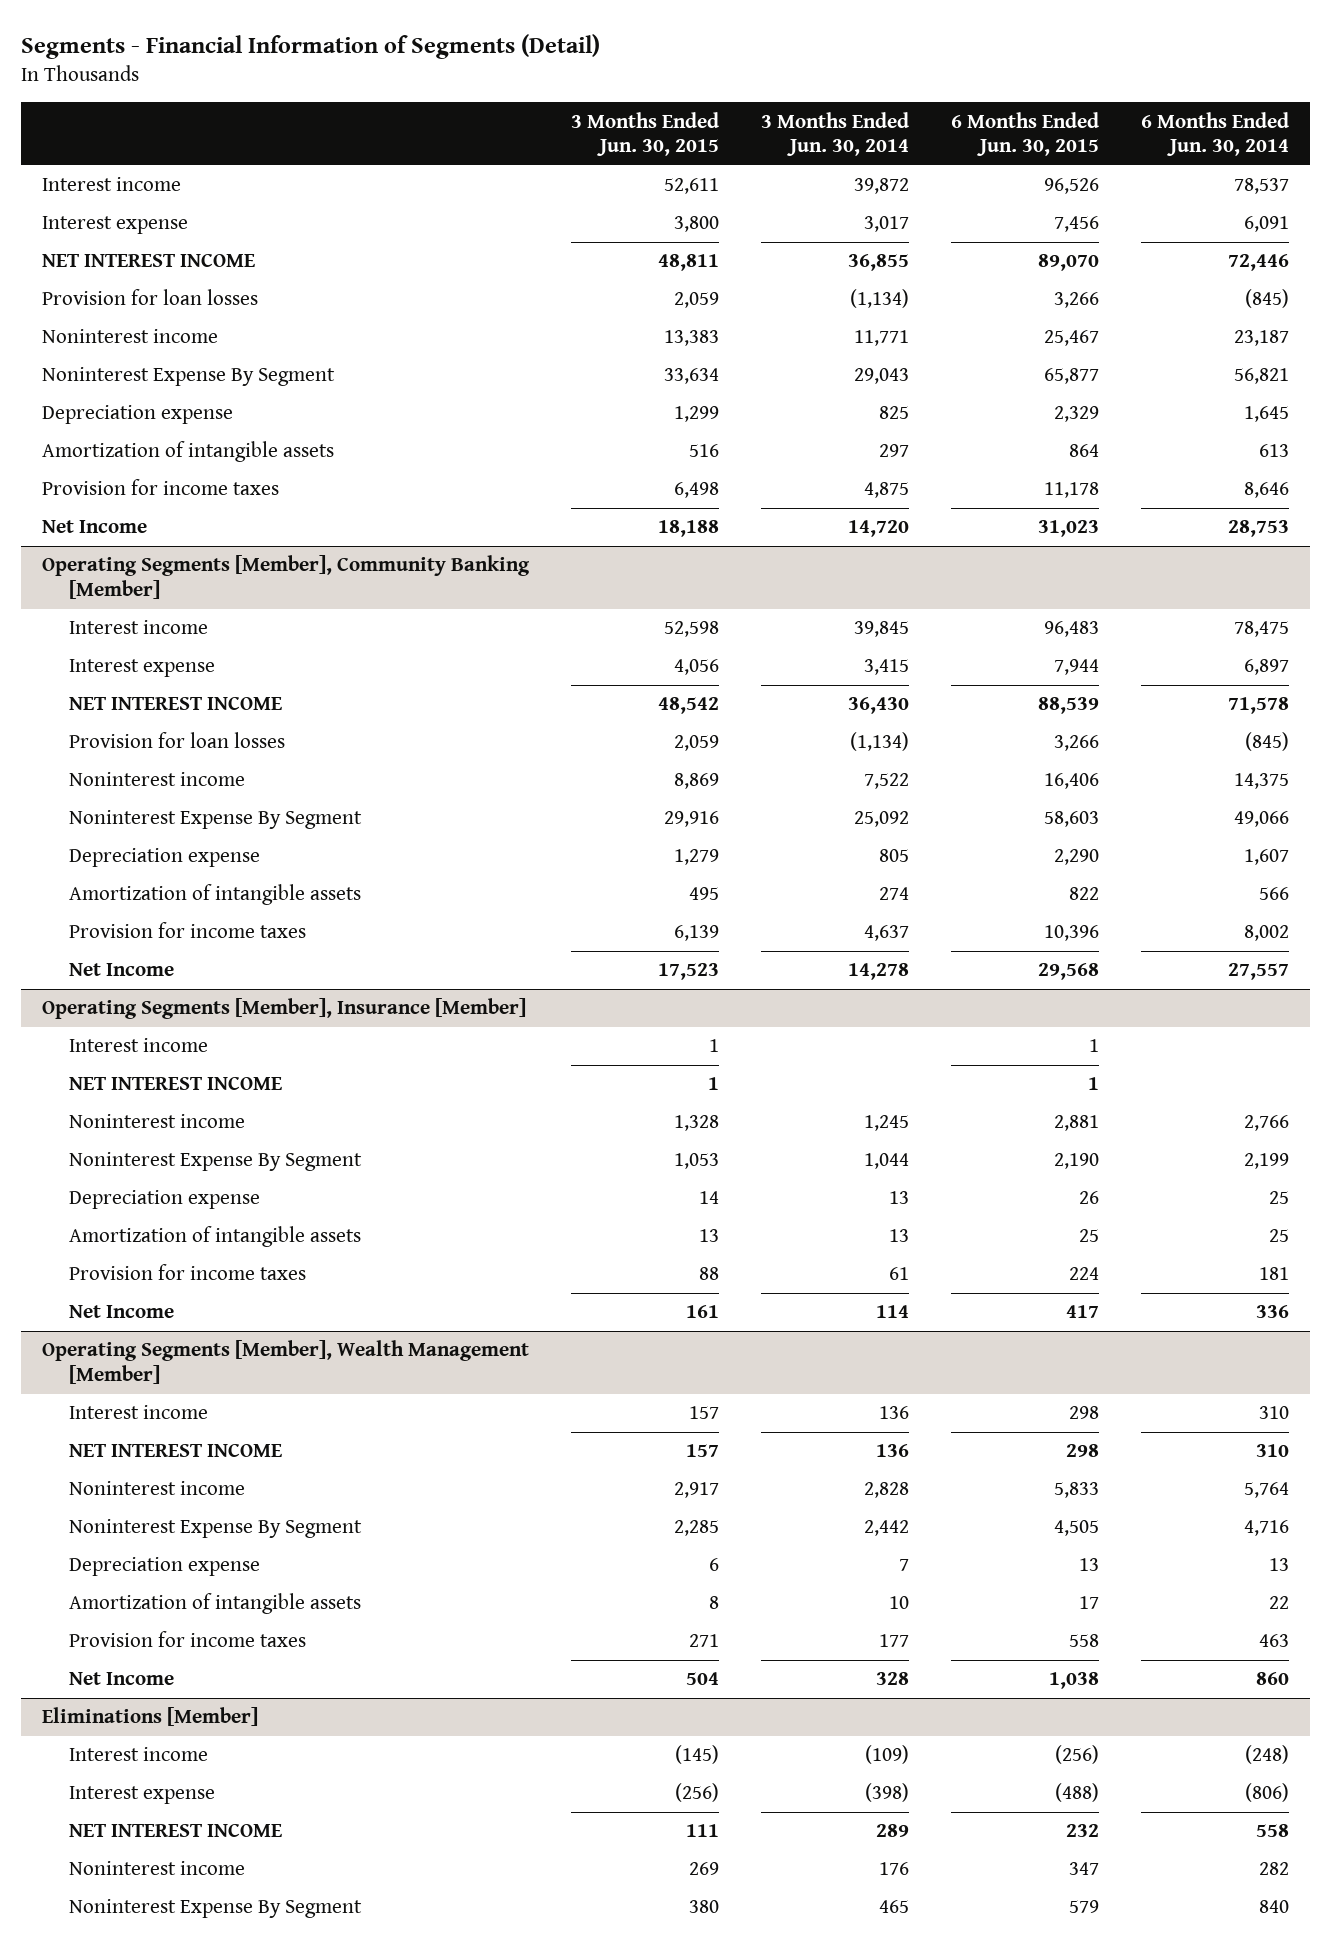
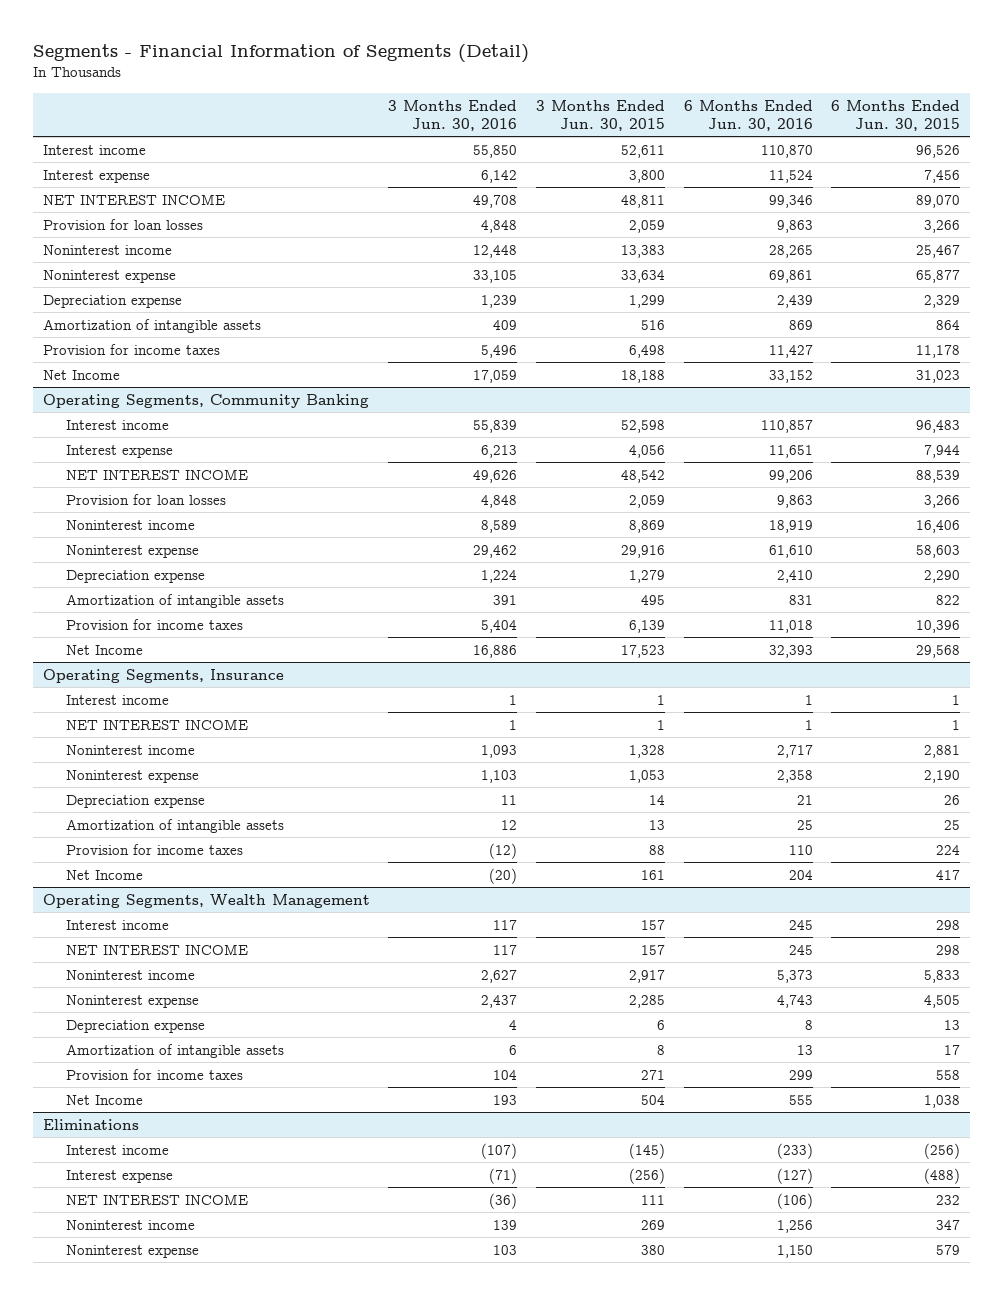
[760,111,909,157] 3 Months Ended Jun. 30, 2014 -> none
[1140,111,1289,157] 6 Months Ended Jun. 30, 2014 -> none
none -> [388,99,518,131] 3 Months Ended Jun. 30, 2016
none -> [683,99,813,131] 6 Months Ended Jun. 30, 2016
[41,367,335,387] Noninterest Expense By Segment -> [42,269,176,283] Noninterest expense
[41,555,530,600] Operating Segments [Member], Community Banking [Member] -> [42,393,369,408] Operating Segments, Community Banking
[69,810,363,830] Noninterest Expense By Segment -> [66,544,200,558] Noninterest expense
[41,998,526,1020] Operating Segments [Member], Insurance [Member] -> [42,668,284,683] Operating Segments, Insurance
[69,1152,363,1172] Noninterest Expense By Segment -> [66,769,200,783] Noninterest expense
[41,1340,529,1385] Operating Segments [Member], Wealth Management [Member] -> [42,893,370,908] Operating Segments, Wealth Management
[69,1519,363,1539] Noninterest Expense By Segment -> [66,994,200,1008] Noninterest expense
[41,1707,258,1727] Eliminations [Member] -> [42,1118,139,1130] Eliminations
[69,1899,363,1919] Noninterest Expense By Segment -> [66,1244,200,1258] Noninterest expense

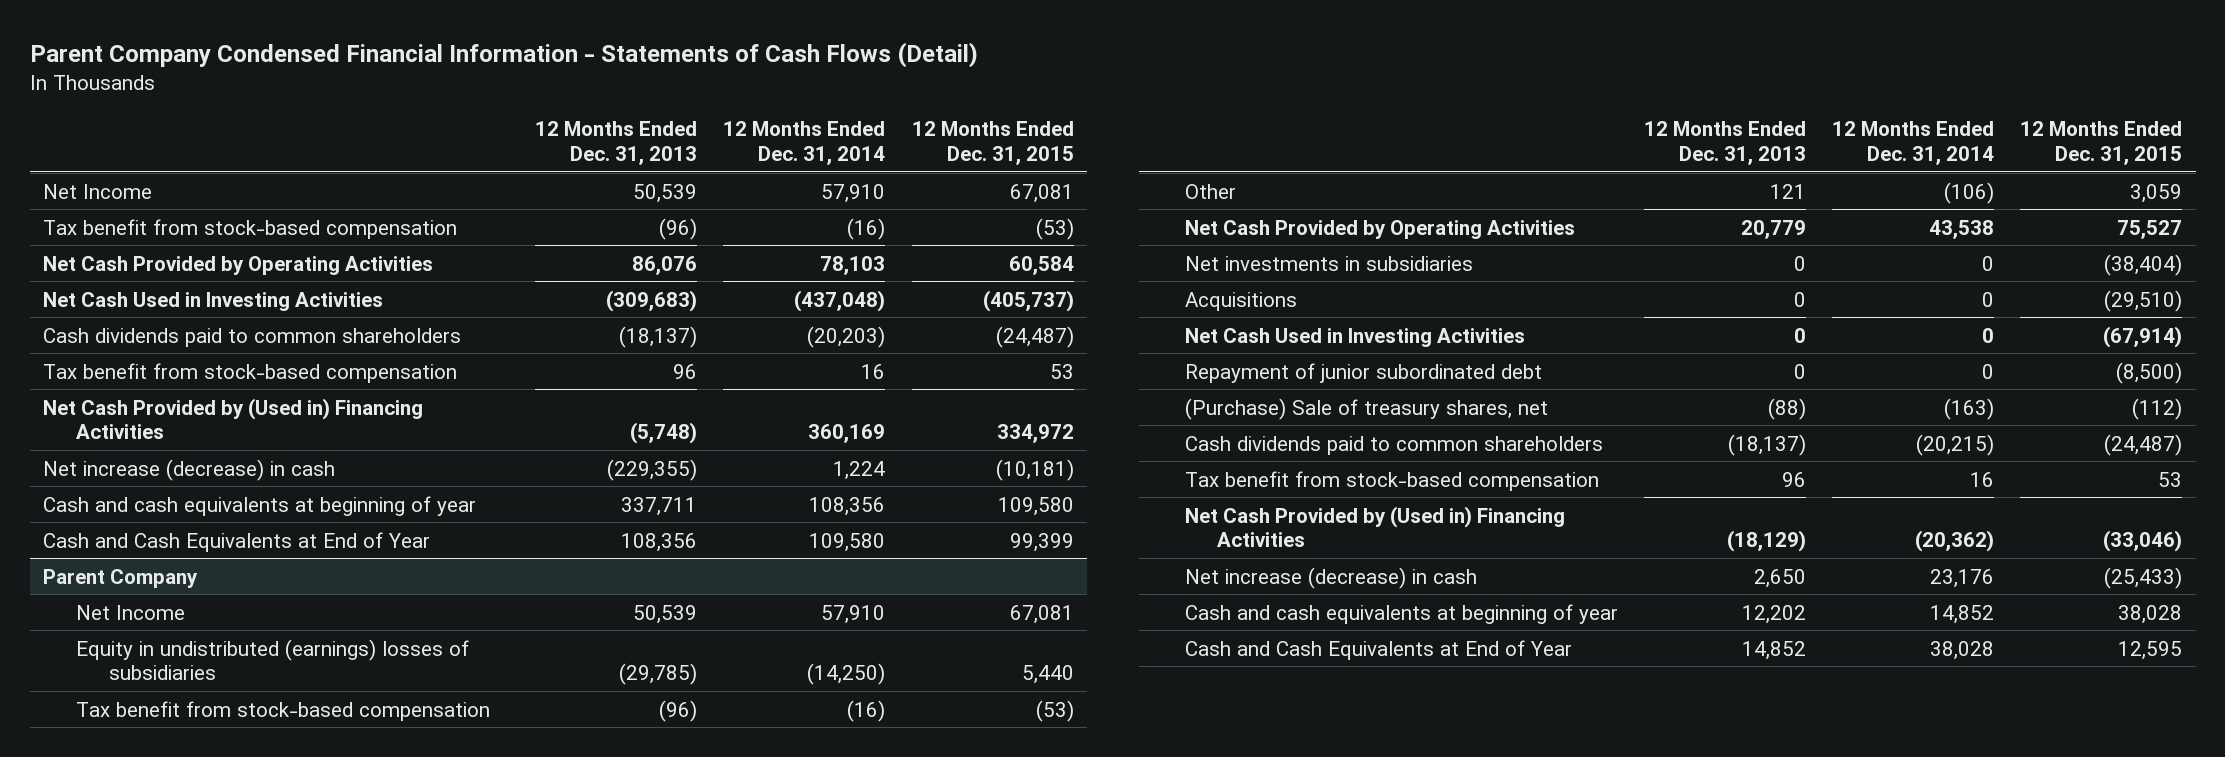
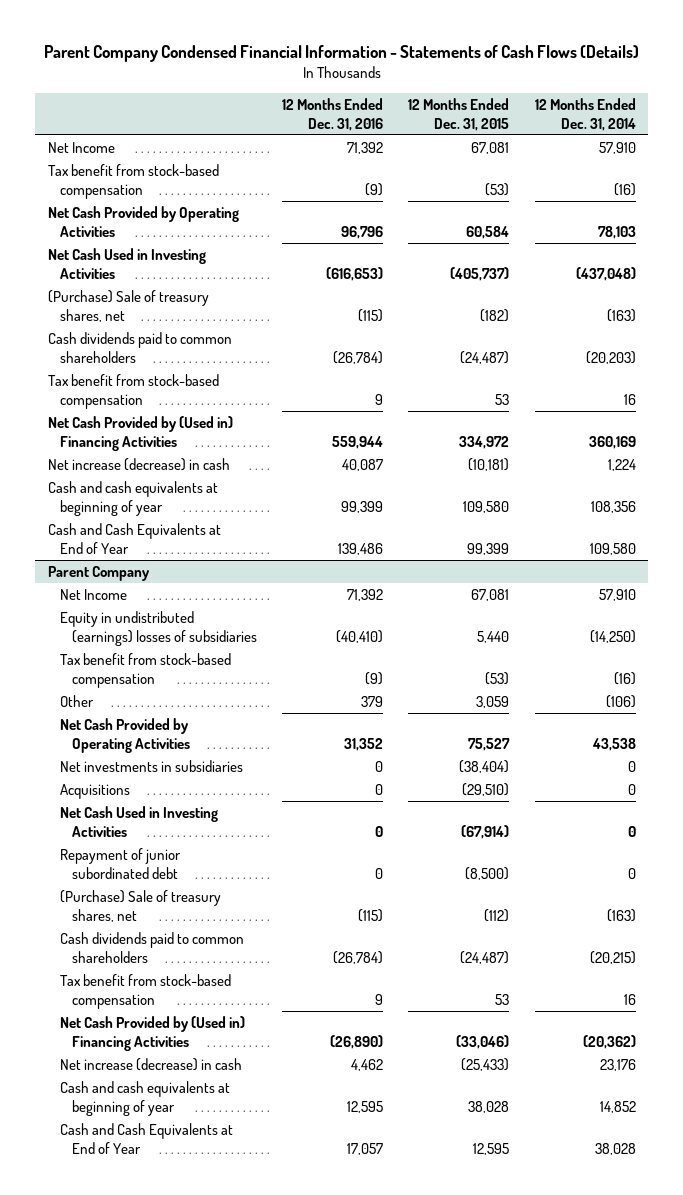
[29,42,978,69] Parent Company Condensed Financial Information - Statements of Cash Flows (Detail) -> [43,45,639,63] Parent Company Condensed Financial Information - Statements of Cash Flows (Details)
[535,121,698,165] 12 Months Ended Dec. 31, 2013 -> none
none -> [282,97,384,131] 12 Months Ended Dec. 31, 2016
none -> [47,289,209,322] (Purchase) Sale of treasury shares, net

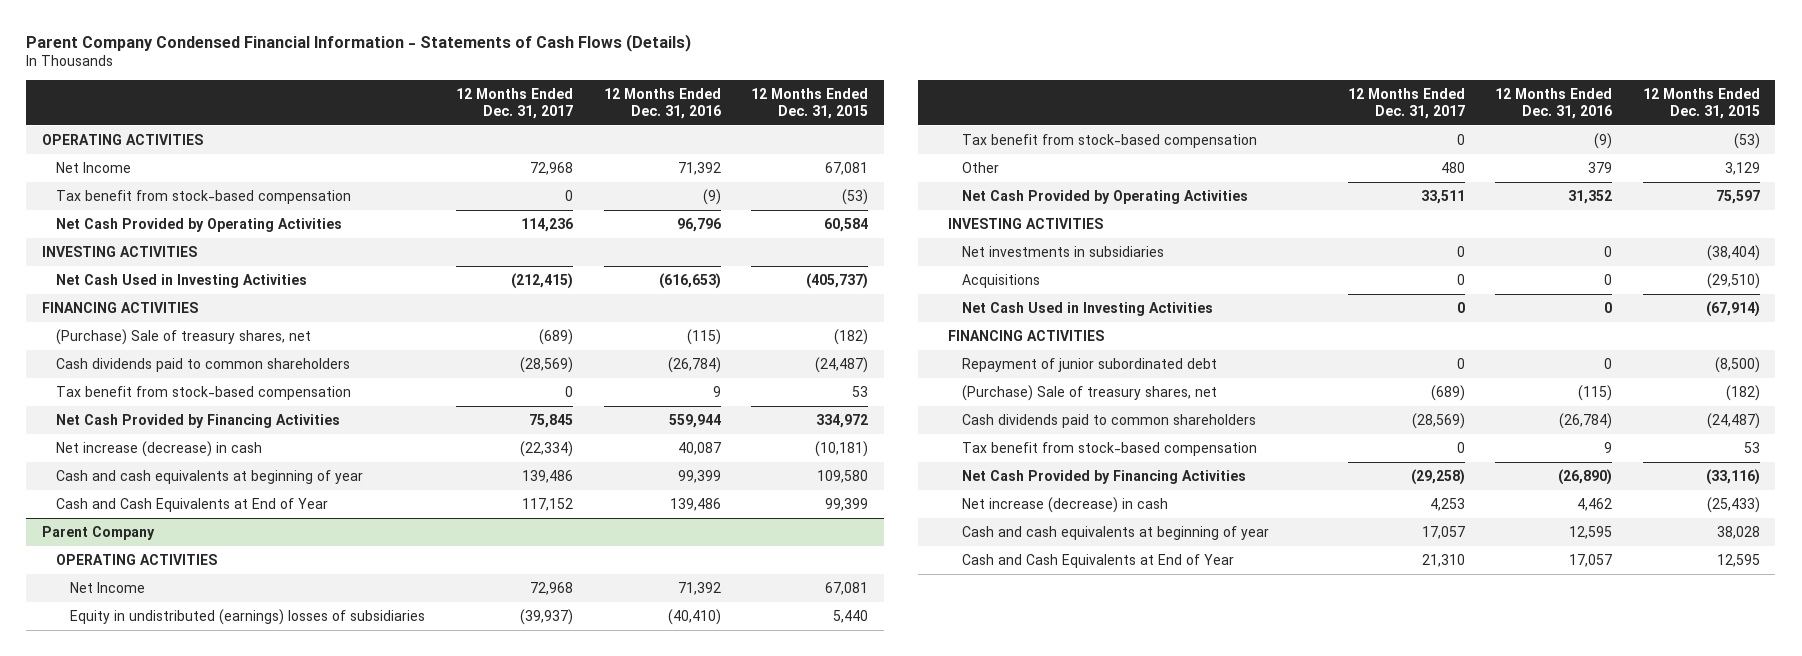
[534,97,636,131] 12 Months Ended Dec. 31, 2014 -> none
none -> [456,87,574,119] 12 Months Ended Dec. 31, 2017
none -> [41,133,203,145] OPERATING ACTIVITIES
none -> [41,245,197,257] INVESTING ACTIVITIES
none -> [41,301,198,313] FINANCING ACTIVITIES
[47,415,233,451] Net Cash Provided by (Used in) Financing Activities -> [56,413,341,428] Net Cash Provided by Financing Activities
none -> [56,553,218,565] OPERATING ACTIVITIES
[476,695,510,708] 3,059 -> [1725,161,1761,175] 3,129
[468,737,511,751] 75,527 -> [1716,189,1761,204] 75,597
none -> [947,217,1103,229] INVESTING ACTIVITIES
none -> [947,329,1104,341] FINANCING ACTIVITIES
[484,908,510,922] (112) -> [1726,384,1761,401] (182)
[59,1015,245,1051] Net Cash Provided by (Used in) Financing Activities -> [962,469,1247,484] Net Cash Provided by Financing Activities
[456,1034,510,1049] (33,046) -> [1706,468,1761,485] (33,116)

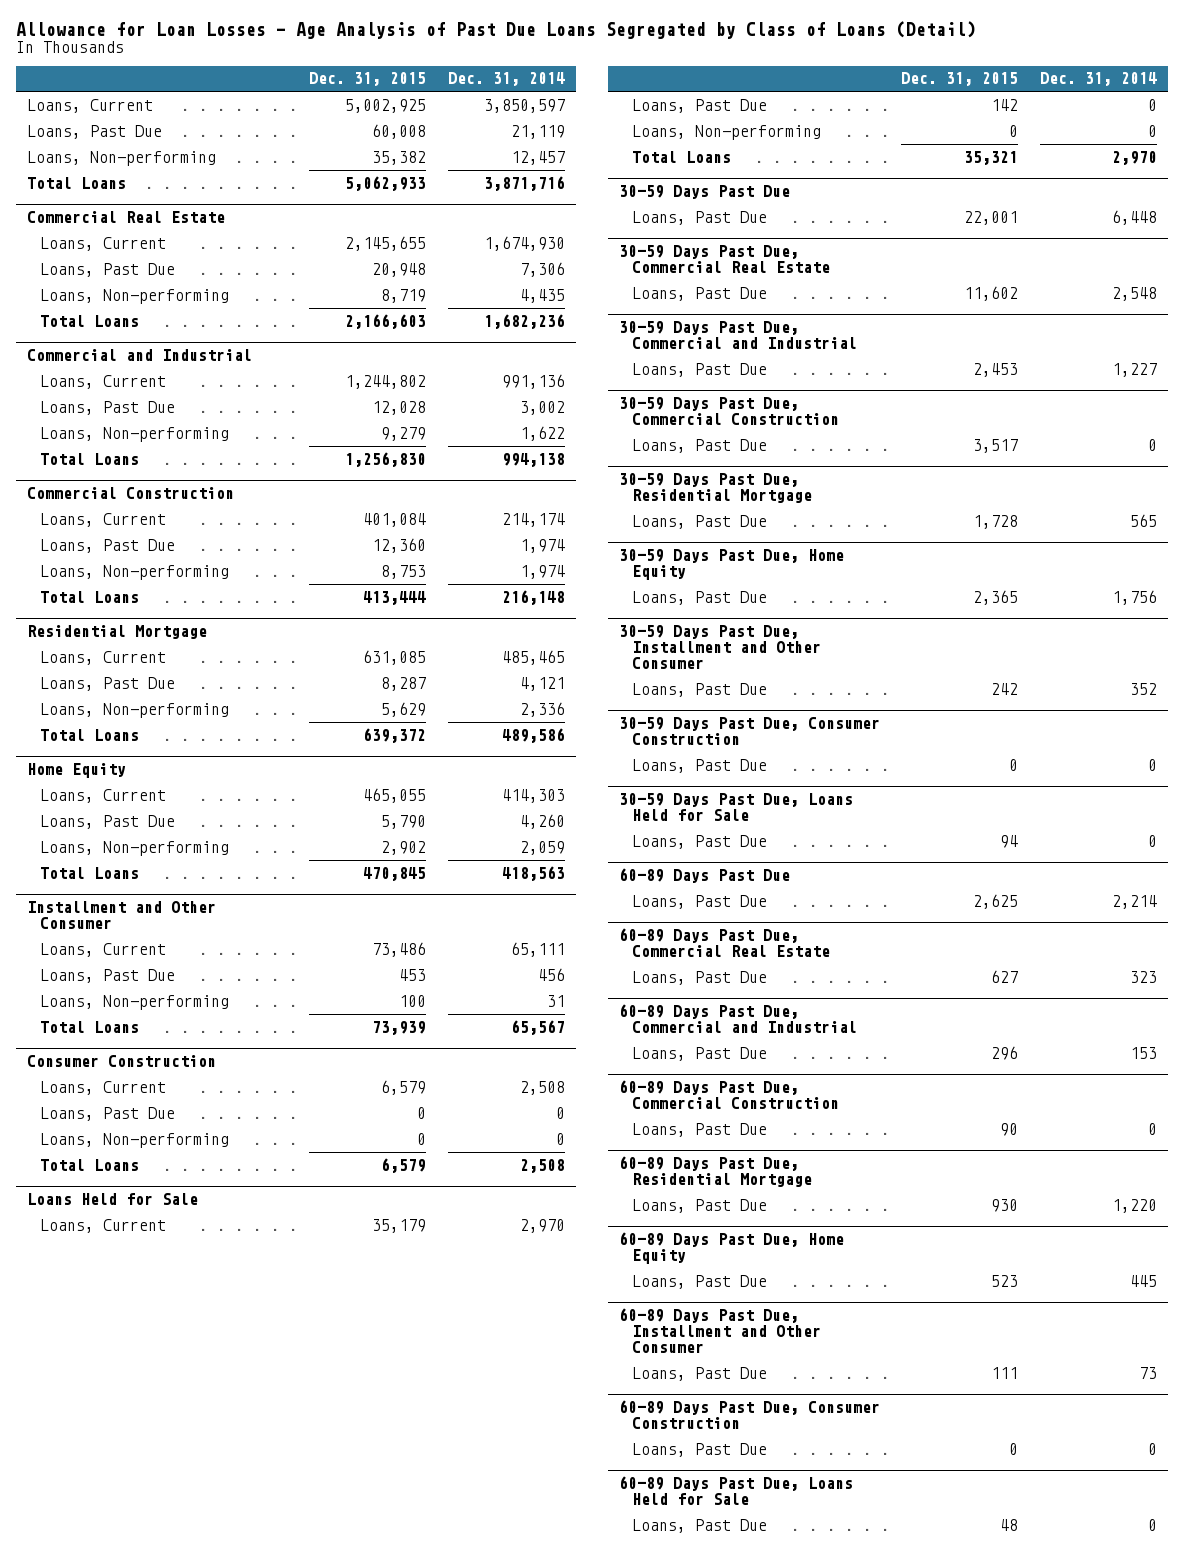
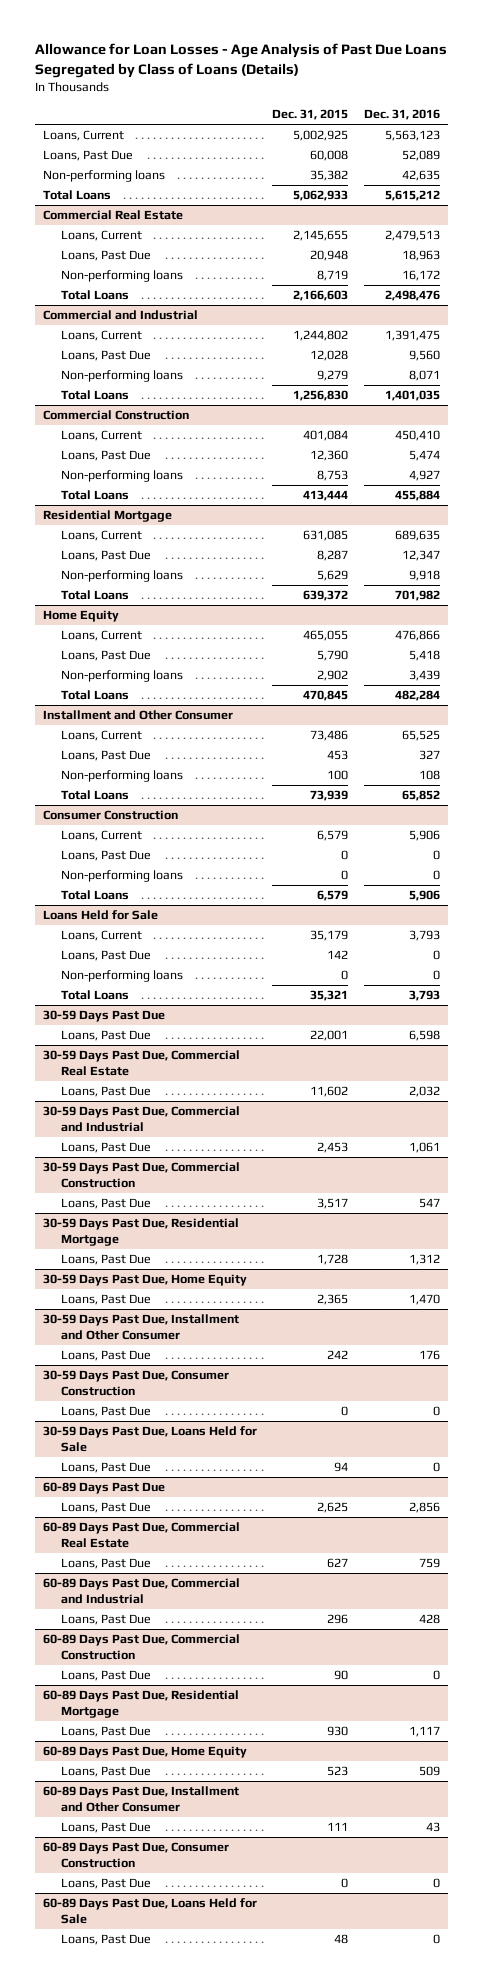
[15,20,976,39] Allowance for Loan Losses - Age Analysis of Past Due Loans Segregated by Class of Loans (Detail) -> [34,43,447,79] Allowance for Loan Losses - Age Analysis of Past Due Loans Segregated by Class of Loans (Details)
[447,72,565,87] Dec. 31, 2014 -> none
none -> [364,109,441,121] Dec. 31, 2016
[26,150,216,166] Loans, Non-performing -> [42,170,165,183] Non-performing loans
[39,288,229,304] Loans, Non-performing -> [61,270,184,283] Non-performing loans
[39,426,229,442] Loans, Non-performing -> [61,370,184,383] Non-performing loans
[39,564,229,580] Loans, Non-performing -> [61,470,184,483] Non-performing loans
[39,702,229,718] Loans, Non-performing -> [61,570,184,583] Non-performing loans
[39,840,229,856] Loans, Non-performing -> [61,670,184,683] Non-performing loans
[39,994,229,1010] Loans, Non-performing -> [61,770,184,783] Non-performing loans
[39,1132,229,1148] Loans, Non-performing -> [61,870,184,883] Non-performing loans
[631,124,821,140] Loans, Non-performing -> [61,970,184,983] Non-performing loans

